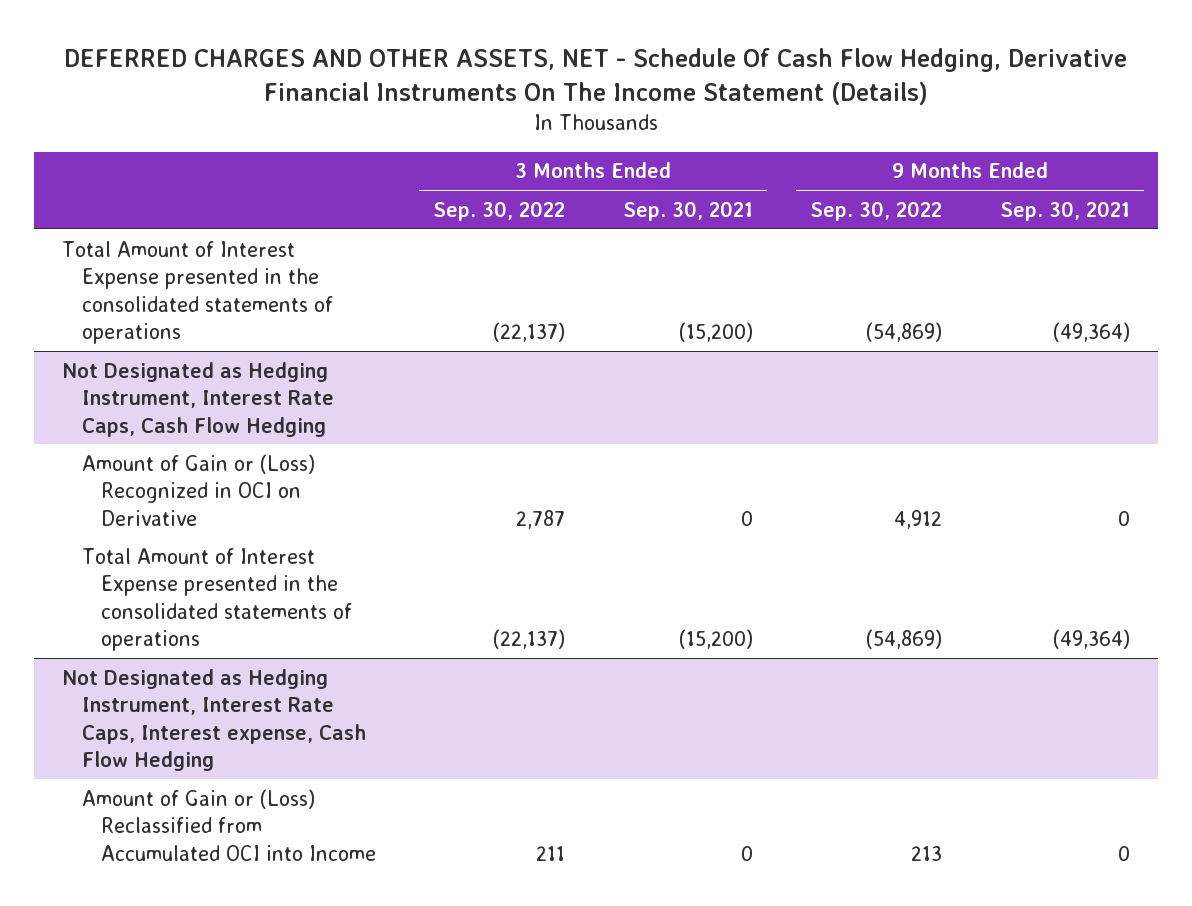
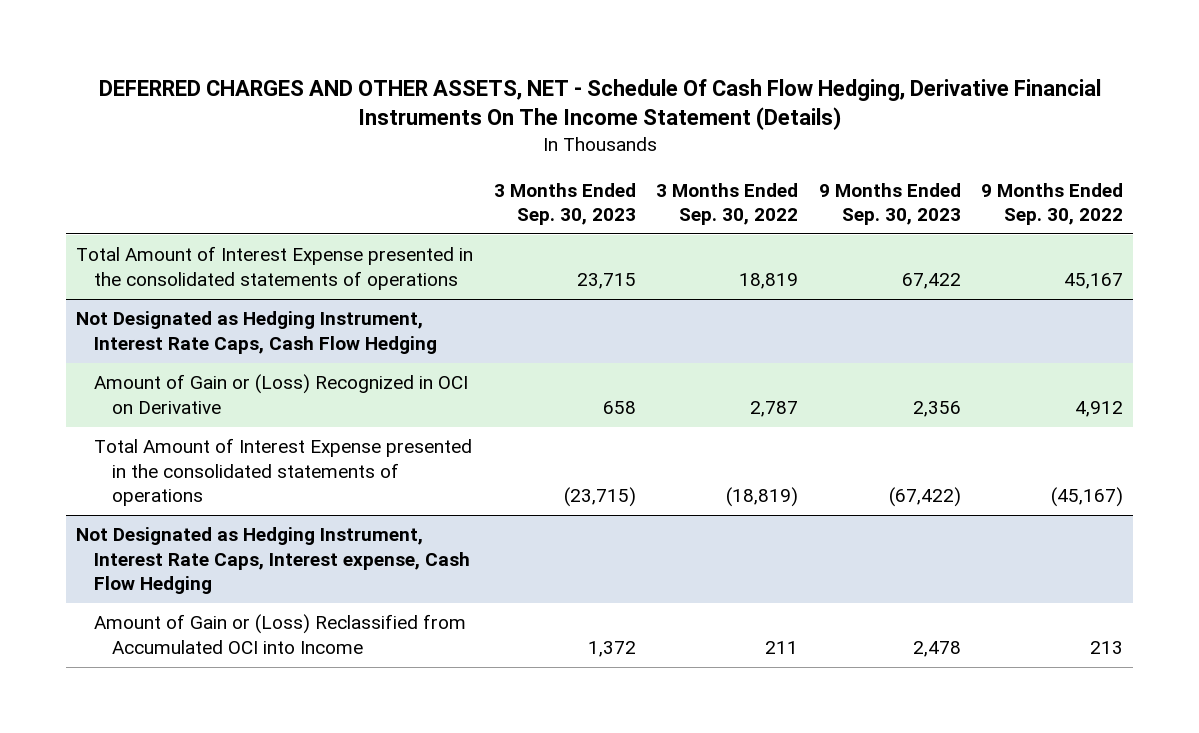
[622,200,753,221] Sep. 30, 2021 -> none
[999,200,1130,221] Sep. 30, 2021 -> none
none -> [493,182,636,225] 3 Months Ended Sep. 30, 2023
none -> [818,182,961,225] 9 Months Ended Sep. 30, 2023
[493,322,566,343] (22,137) -> [739,272,799,289] 18,819
[866,322,943,343] (54,869) -> [1064,272,1124,289] 45,167
[493,629,566,650] (22,137) -> [726,486,799,507] (18,819)
[866,629,943,650] (54,869) -> [1051,486,1124,507] (45,167)

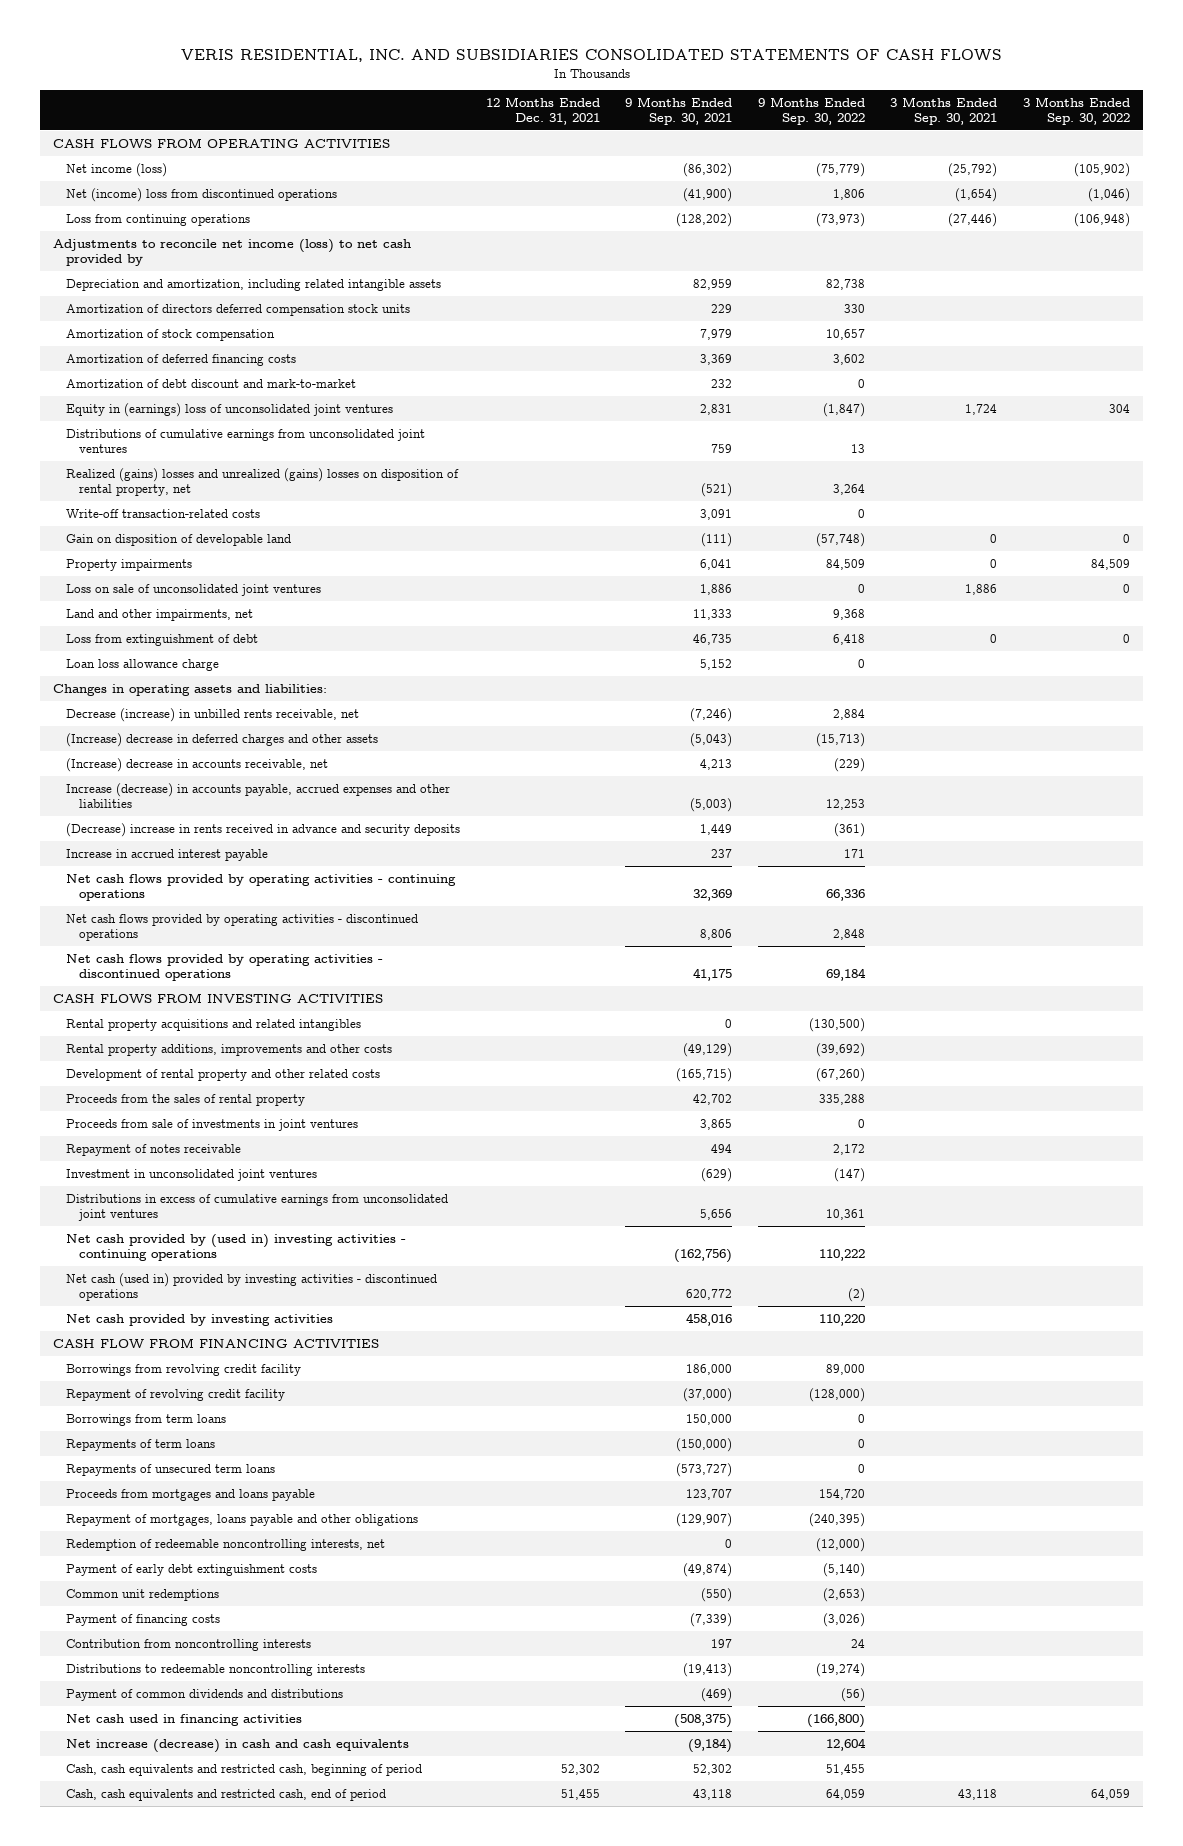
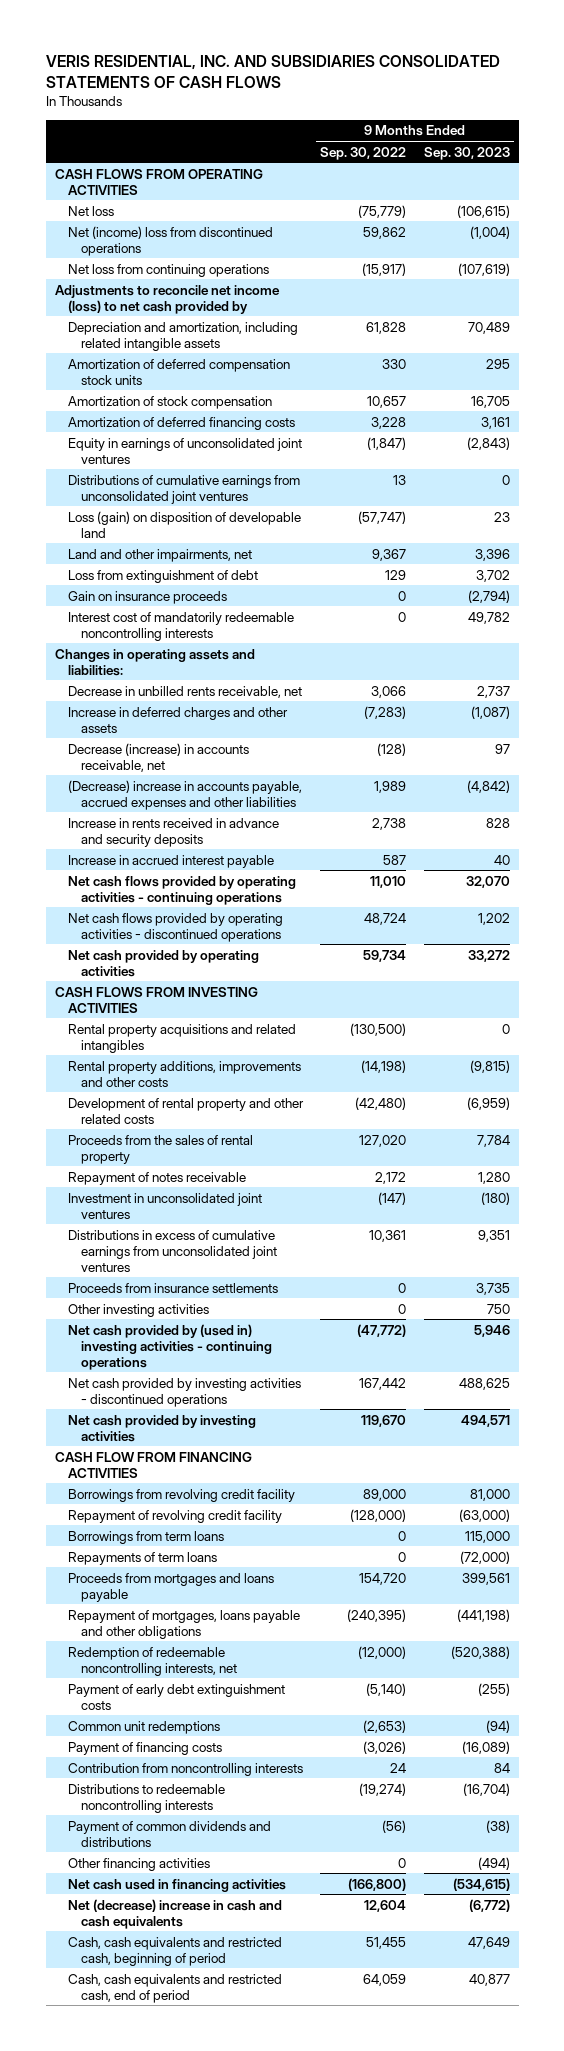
[485,97,600,126] 12 Months Ended Dec. 31, 2021 -> none
[625,97,733,126] 9 Months Ended Sep. 30, 2021 -> none
[890,97,998,126] 3 Months Ended Sep. 30, 2021 -> none
[1022,97,1130,126] 3 Months Ended Sep. 30, 2022 -> none
none -> [423,146,510,160] Sep. 30, 2023
[66,162,168,177] Net income (loss) -> [67,205,114,216] Net loss
[832,188,865,200] 1,806 -> [363,226,407,239] 59,862
[66,213,251,226] Loss from continuing operations -> [67,263,269,277] Net loss from continuing operations
[815,212,865,227] (73,973) -> [362,262,407,276] (15,917)
[825,278,865,290] 82,738 -> [366,321,407,334] 61,828
[66,303,411,316] Amortization of directors deferred compensation stock units -> [67,358,290,385] Amortization of deferred compensation stock units
[66,378,357,388] Amortization of debt discount and mark-to-market -> none
[832,353,865,365] 3,602 -> [371,416,407,429] 3,228
[66,402,394,417] Equity in (earnings) loss of unconsolidated joint ventures -> [67,437,302,464] Equity in earnings of unconsolidated joint ventures
[66,467,460,496] Realized (gains) losses and unrealized (gains) losses on disposition of rental property, net -> none
[66,508,261,518] Write-off transaction-related costs -> none
[66,558,193,571] Property impairments -> none
[66,583,322,596] Loss on sale of unconsolidated joint ventures -> none
[66,658,220,671] Loan loss allowance charge -> none
[66,533,292,546] Gain on disposition of developable land -> [67,510,301,538] Loss (gain) on disposition of developable land
[815,532,865,547] (57,748) -> [358,510,407,524] (57,747)
[832,608,865,620] 9,368 -> [372,548,407,561] 9,367
[832,633,865,645] 6,418 -> [385,569,407,580] 129
none -> [67,590,227,604] Gain on insurance proceeds
none -> [67,611,294,641] Interest cost of mandatorily redeemable noncontrolling interests
[66,707,360,722] Decrease (increase) in unbilled rents receivable, net -> [67,685,302,698] Decrease in unbilled rents receivable, net
[832,708,865,720] 2,884 -> [371,685,407,698] 3,066
[66,732,379,747] (Increase) decrease in deferred charges and other assets -> [67,706,288,733] Increase in deferred charges and other assets
[815,732,865,747] (15,713) -> [364,705,407,719] (7,283)
[66,757,329,772] (Increase) decrease in accounts receivable, net -> [67,742,249,772] Decrease (increase) in accounts receivable, net
[833,757,865,772] (229) -> [377,742,407,756] (128)
[66,782,451,808] Increase (decrease) in accounts payable, accrued expenses and other liabilities -> [67,779,302,810] (Decrease) increase in accounts payable, accrued expenses and other liabilities
[825,798,865,810] 12,253 -> [374,780,407,793] 1,989
[66,822,461,837] (Decrease) increase in rents received in advance and security deposits -> [67,817,279,847] Increase in rents received in advance and security deposits
[833,822,865,837] (361) -> [372,817,407,830] 2,738
[843,848,865,858] 171 -> [383,854,407,865] 587
[825,888,865,901] 66,336 -> [370,875,407,888] 11,010
[832,928,865,940] 2,848 -> [364,912,407,925] 48,724
[66,953,384,981] Net cash flows provided by operating activities - discontinued operations -> [67,949,259,977] Net cash provided by operating activities
[825,967,866,981] 69,184 -> [363,949,407,962] 59,734
[66,1118,359,1131] Proceeds from sale of investments in joint ventures -> none
[815,1042,865,1057] (39,692) -> [361,1059,407,1073] (14,198)
[815,1067,865,1082] (67,260) -> [355,1096,407,1110] (42,480)
[818,1093,865,1105] 335,288 -> [359,1134,407,1147] 127,020
none -> [67,1282,278,1293] Proceeds from insurance settlements
none -> [67,1303,209,1317] Other investing activities
[818,1248,865,1261] 110,222 -> [357,1323,407,1337] (47,772)
[66,1272,438,1301] Net cash (used in) provided by investing activities - discontinued operations -> [67,1377,301,1407] Net cash provided by investing activities - discontinued operations
[847,1287,865,1302] (2) -> [359,1377,407,1390] 167,442
[818,1313,865,1326] 110,220 -> [361,1414,407,1427] 119,670
[66,1463,276,1476] Repayments of unsecured term loans -> none
none -> [67,1857,210,1871] Other financing activities
[66,1738,410,1753] Net increase (decrease) in cash and cash equivalents -> [67,1898,282,1929] Net (decrease) increase in cash and cash equivalents

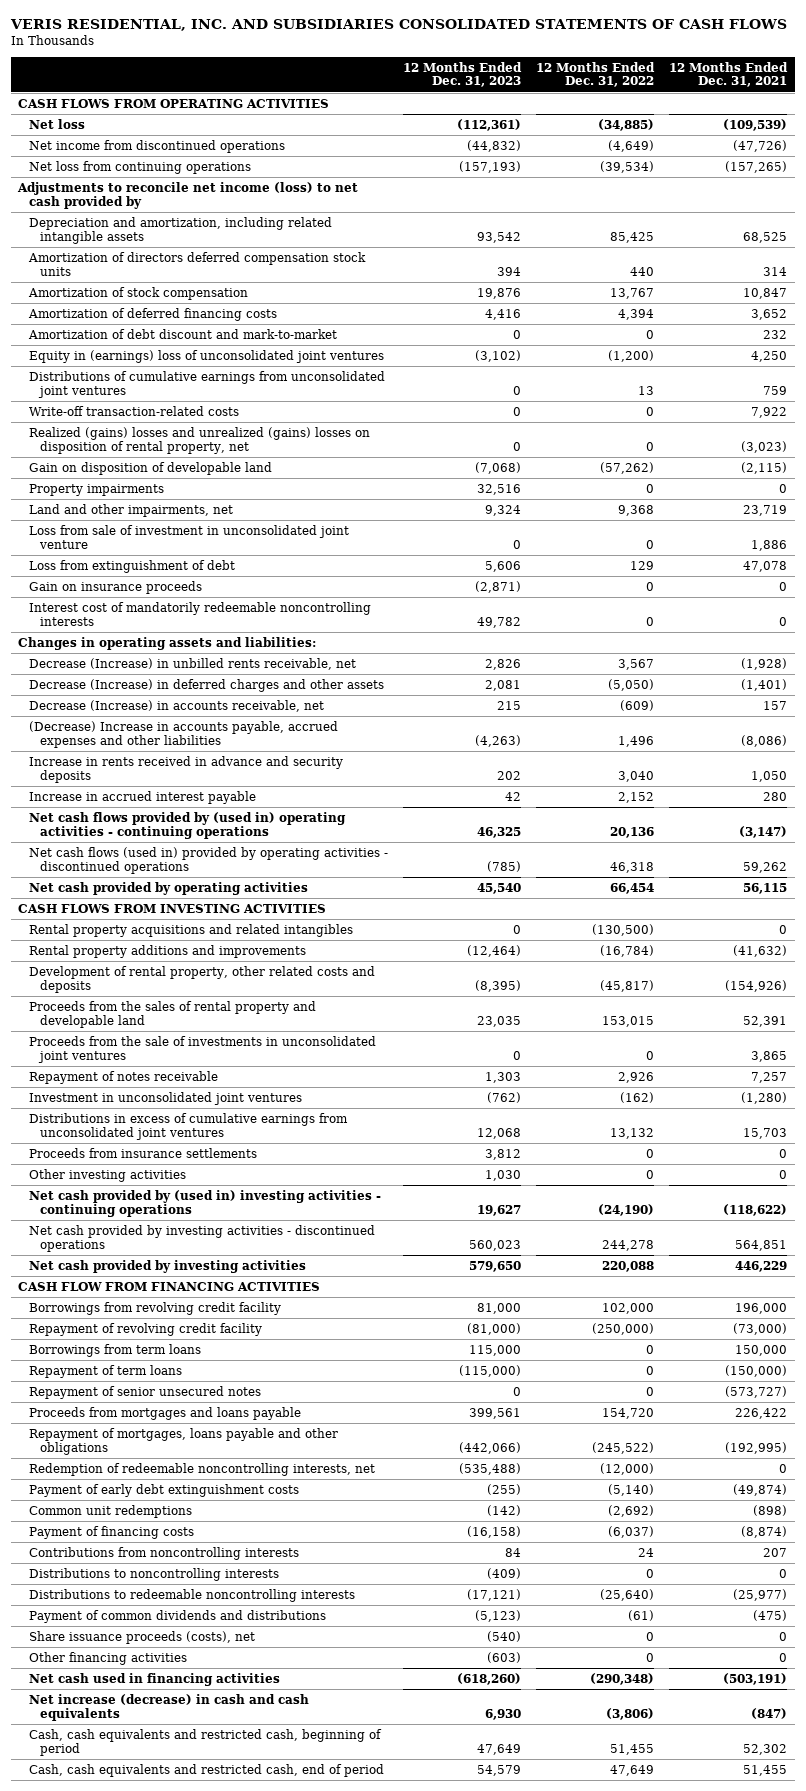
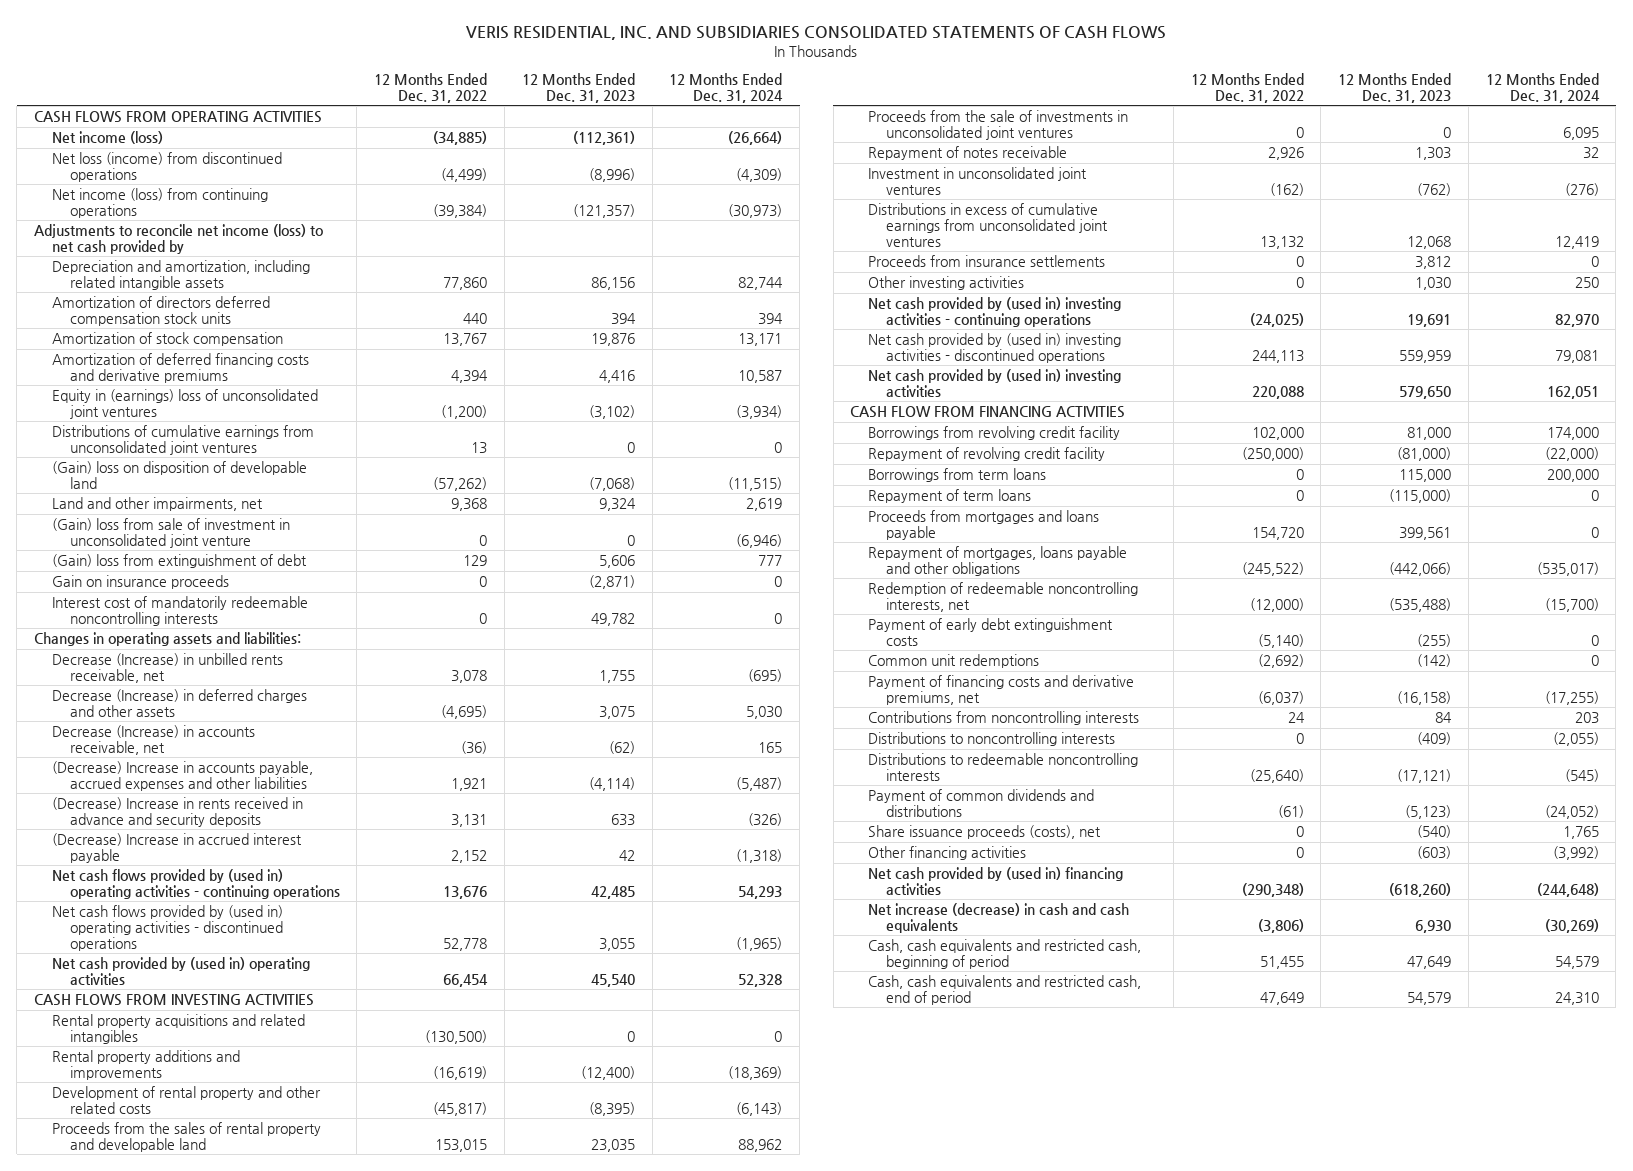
[669,61,789,88] 12 Months Ended Dec. 31, 2021 -> none
none -> [669,73,784,103] 12 Months Ended Dec. 31, 2024
[29,118,86,129] Net loss -> [51,131,163,145] Net income (loss)
[29,139,286,153] Net income from discontinued operations -> [51,152,282,182] Net loss (income) from discontinued operations
[467,139,522,152] (44,832) -> [588,167,635,182] (8,996)
[608,139,655,152] (4,649) -> [441,167,488,182] (4,499)
[29,160,252,174] Net loss from continuing operations -> [51,188,268,218] Net income (loss) from continuing operations
[459,160,522,173] (157,193) -> [572,203,635,218] (121,357)
[600,160,655,173] (39,534) -> [433,203,488,218] (39,384)
[477,231,522,243] 93,542 -> [590,276,635,290] 86,156
[610,231,655,243] 85,425 -> [443,276,488,290] 77,860
[28,328,338,339] Amortization of debt discount and mark-to-market -> none
[28,307,278,321] Amortization of deferred financing costs -> [51,353,309,383] Amortization of deferred financing costs and derivative premiums
[29,405,240,416] Write-off transaction-related costs -> none
[29,426,371,454] Realized (gains) losses and unrealized (gains) losses on disposition of rental property, net -> none
[29,483,165,496] Property impairments -> none
[29,461,273,475] Gain on disposition of developable land -> [51,461,307,489] (Gain) loss on disposition of developable land
[29,524,350,549] Loss from sale of investment in unconsolidated joint venture -> [51,518,290,548] (Gain) loss from sale of investment in unconsolidated joint venture
[29,559,236,573] Loss from extinguishment of debt -> [51,554,307,569] (Gain) loss from extinguishment of debt
[485,658,522,670] 2,826 -> [598,669,635,683] 1,755
[618,658,655,670] 3,567 -> [451,669,488,683] 3,078
[485,679,522,691] 2,081 -> [598,705,635,719] 3,075
[608,678,655,691] (5,050) -> [441,704,488,719] (4,695)
[497,700,522,710] 215 -> [608,740,635,754] (62)
[620,699,655,711] (609) -> [461,740,488,754] (36)
[475,734,522,747] (4,263) -> [588,776,635,791] (4,114)
[618,735,655,747] 1,496 -> [451,777,488,791] 1,921
[29,755,344,783] Increase in rents received in advance and security deposits -> [51,797,303,827] (Decrease) Increase in rents received in advance and security deposits
[497,770,522,780] 202 -> [610,813,635,826] 633
[618,770,655,782] 3,040 -> [451,813,488,827] 3,131
[29,790,257,804] Increase in accrued interest payable -> [51,833,302,863] (Decrease) Increase in accrued interest payable
[477,826,522,838] 46,325 -> [590,885,635,899] 42,485
[610,826,655,838] 20,136 -> [443,885,488,899] 13,676
[29,846,389,874] Net cash flows (used in) provided by operating activities - discontinued operations -> [51,905,283,951] Net cash flows provided by (used in) operating activities - discontinued operations
[487,860,522,872] (785) -> [598,937,635,951] 3,055
[610,861,655,873] 46,318 -> [443,937,488,951] 52,778
[29,881,309,895] Net cash provided by operating activities -> [51,957,310,985] Net cash provided by (used in) operating activities
[467,944,522,957] (12,464) -> [580,1065,635,1080] (12,400)
[600,944,655,957] (16,784) -> [433,1065,488,1080] (16,619)
[29,965,376,993] Development of rental property, other related costs and deposits -> [51,1086,321,1114] Development of rental property and other related costs
[477,1204,522,1216] 19,627 -> [1407,313,1452,327] 19,691
[598,1203,655,1216] (24,190) -> [1249,312,1304,327] (24,025)
[29,1224,376,1252] Net cash provided by investing activities - discontinued operations -> [868,333,1122,363] Net cash provided by (used in) investing activities - discontinued operations
[469,1239,522,1251] 560,023 -> [1399,349,1452,363] 559,959
[602,1239,655,1251] 244,278 -> [1251,349,1304,363] 244,113
[29,1259,307,1273] Net cash provided by investing activities -> [868,369,1122,397] Net cash provided by (used in) investing activities
[29,1385,262,1399] Repayment of senior unsecured notes -> none
[29,1525,195,1539] Payment of financing costs -> [868,675,1135,705] Payment of financing costs and derivative premiums, net
[29,1672,281,1686] Net cash used in financing activities -> [868,867,1124,895] Net cash provided by (used in) financing activities

